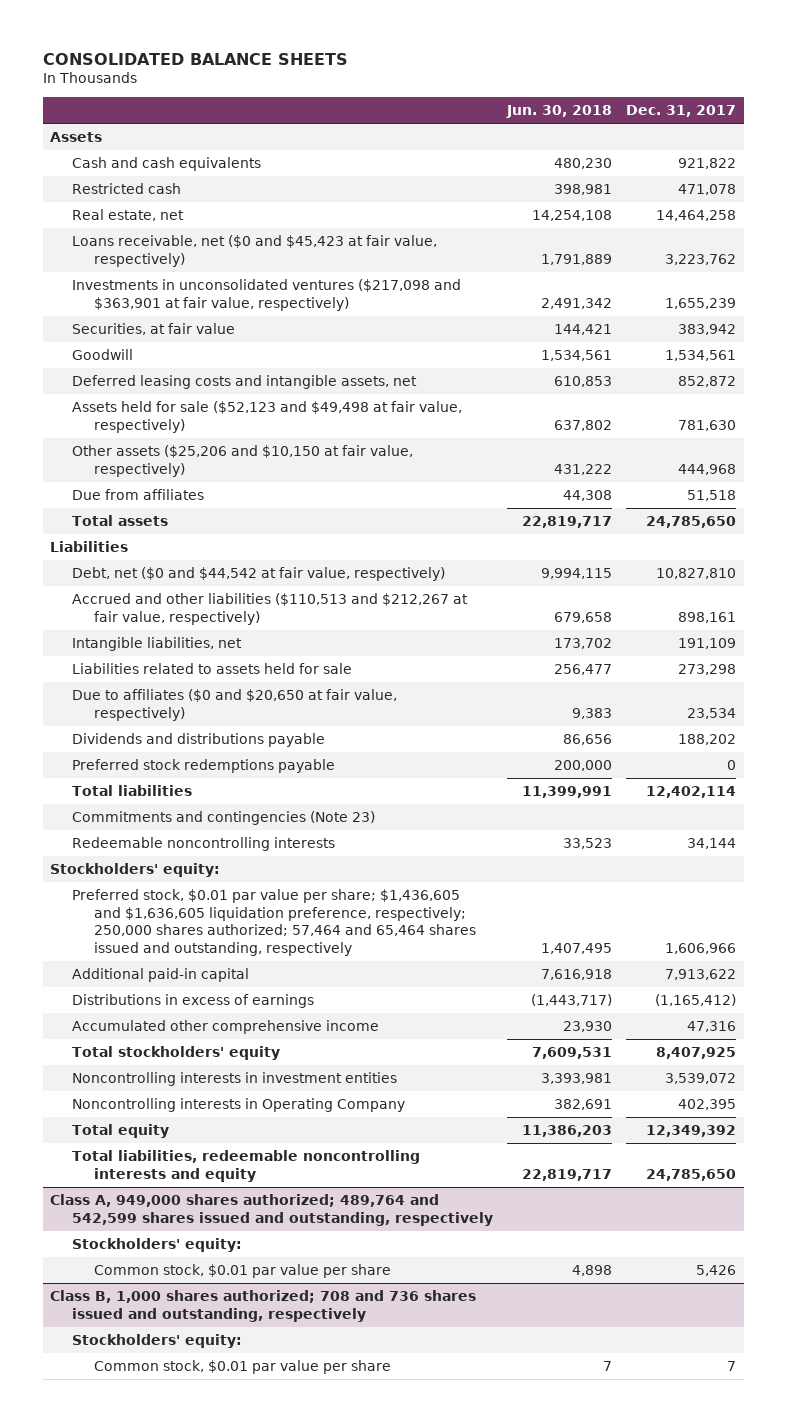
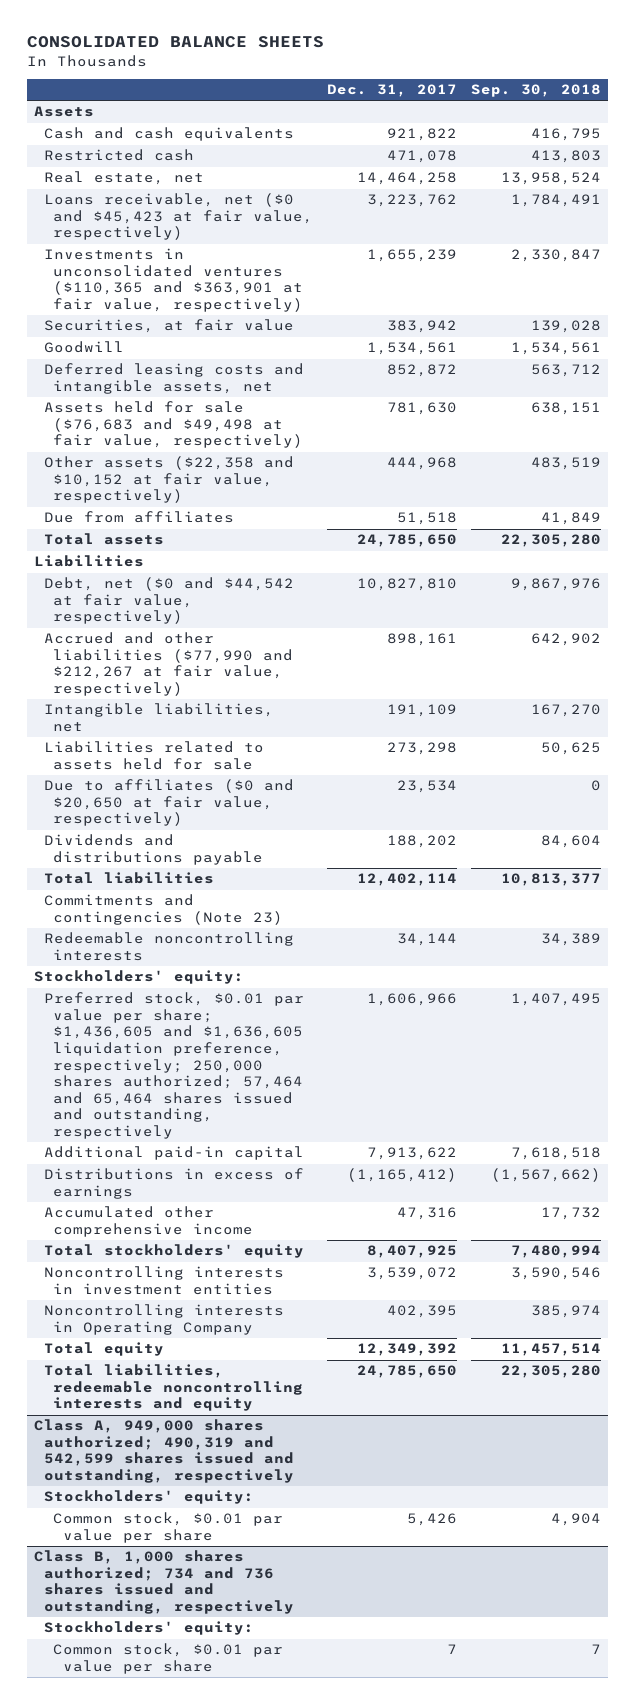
[506,105,613,119] Jun. 30, 2018 -> none
none -> [470,84,601,98] Sep. 30, 2018
[72,279,462,311] Investments in unconsolidated ventures ($217,098 and $363,901 at fair value, respectively) -> [43,248,304,313] Investments in unconsolidated ventures ($110,365 and $363,901 at fair value, respectively)
[72,401,463,433] Assets held for sale ($52,123 and $49,498 at fair value, respectively) -> [43,401,304,449] Assets held for sale ($76,683 and $49,498 at fair value, respectively)
[72,445,414,477] Other assets ($25,206 and $10,150 at fair value, respectively) -> [43,456,294,504] Other assets ($22,358 and $10,152 at fair value, respectively)
[72,593,469,625] Accrued and other liabilities ($110,513 and $212,267 at fair value, respectively) -> [43,632,294,697] Accrued and other liabilities ($77,990 and $212,267 at fair value, respectively)
[72,759,336,774] Preferred stock redemptions payable -> none
[50,1194,494,1226] Class A, 949,000 shares authorized; 489,764 and 542,599 shares issued and outstanding, respectively -> [33,1419,294,1484] Class A, 949,000 shares authorized; 490,319 and 542,599 shares issued and outstanding, respectively
[50,1290,477,1322] Class B, 1,000 shares authorized; 708 and 736 shares issued and outstanding, respectively -> [33,1550,294,1615] Class B, 1,000 shares authorized; 734 and 736 shares issued and outstanding, respectively

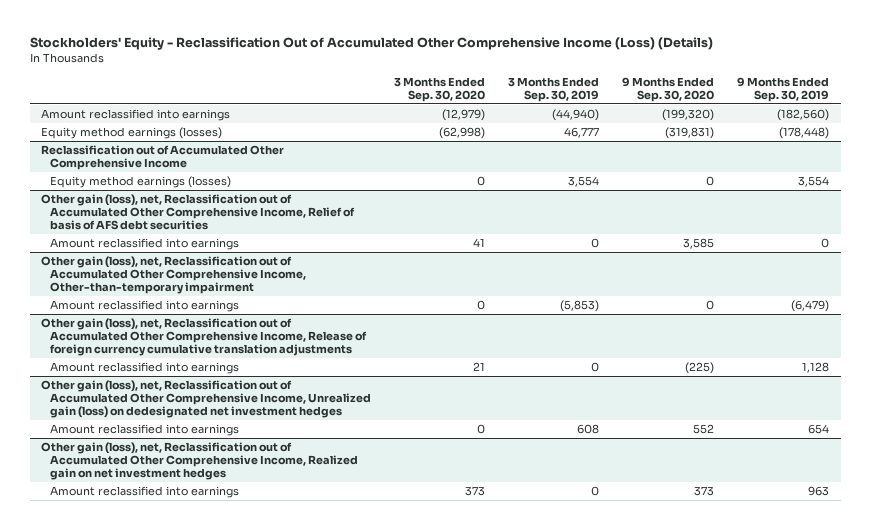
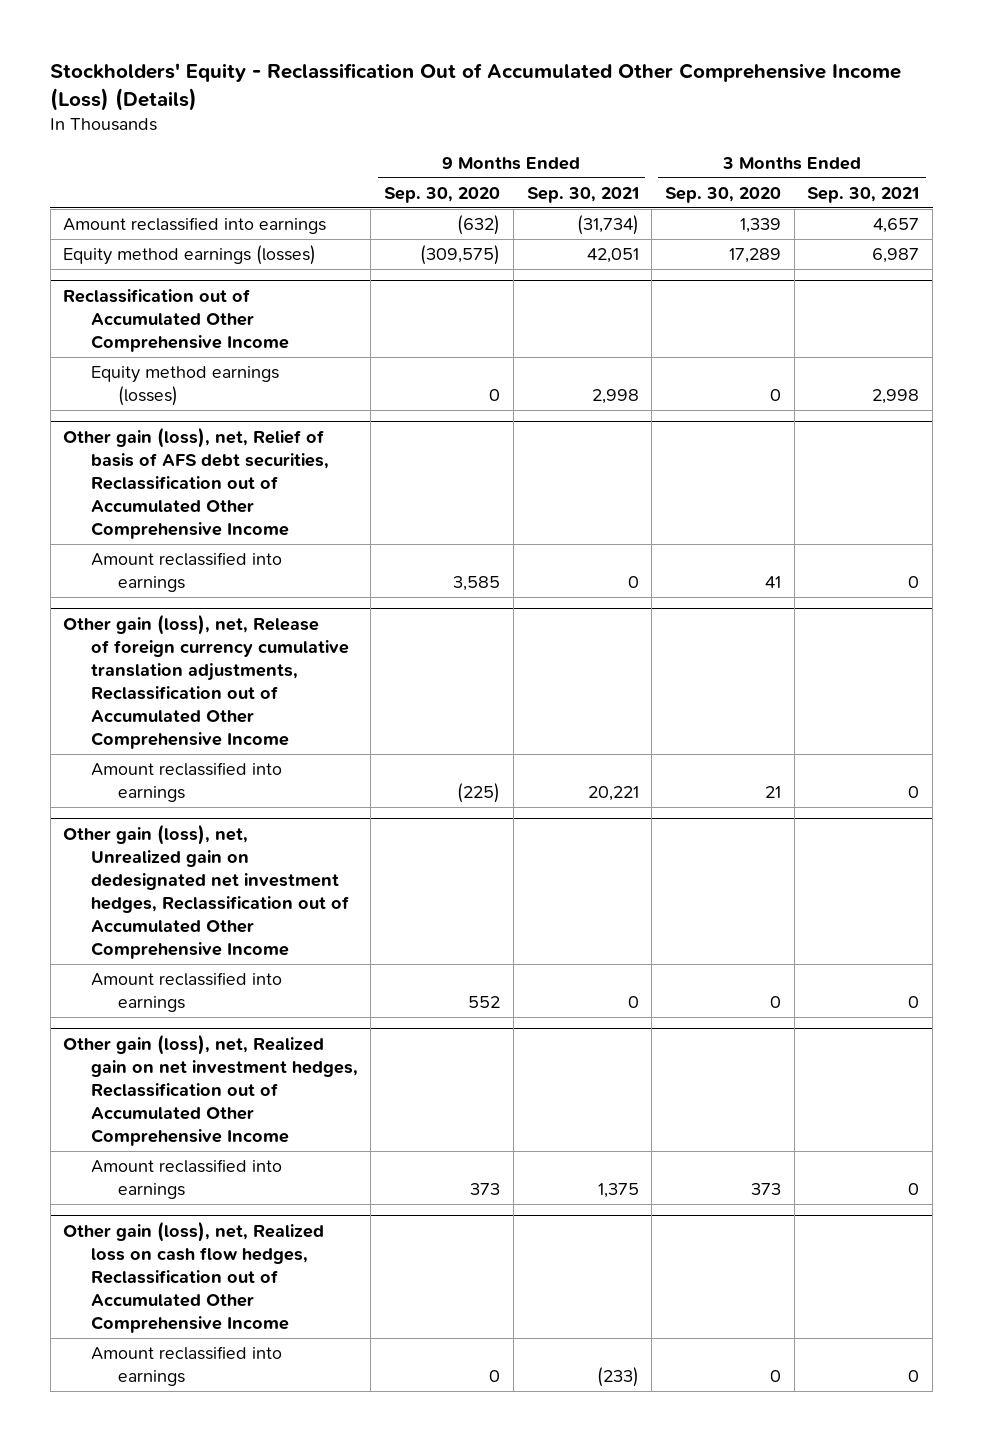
[507,76,599,102] 3 Months Ended Sep. 30, 2019 -> none
[737,76,830,102] 9 Months Ended Sep. 30, 2019 -> none
none -> [526,186,639,203] Sep. 30, 2021
none -> [807,186,920,203] Sep. 30, 2021
[441,109,485,122] (12,979) -> [739,218,781,234] 1,339
[661,109,714,122] (199,320) -> [457,215,501,236] (632)
[438,127,485,140] (62,998) -> [728,248,781,264] 17,289
[664,127,714,140] (319,831) -> [420,245,501,266] (309,575)
[41,194,355,230] Other gain (loss), net, Reclassification out of Accumulated Other Comprehensive Income, Relief of basis of AFS debt securities -> [63,426,329,539] Other gain (loss), net, Relief of basis of AFS debt securities, Reclassification out of Accumulated Other Comprehensive Income
[41,256,306,294] Other gain (loss), net, Reclassification out of Accumulated Other Comprehensive Income, Other-than-temporary impairment -> none
[49,300,239,313] Amount reclassified into earnings -> none
[41,318,367,356] Other gain (loss), net, Reclassification out of Accumulated Other Comprehensive Income, Release of foreign currency cumulative translation adjustments -> [63,613,349,749] Other gain (loss), net, Release of foreign currency cumulative translation adjustments, Reclassification out of Accumulated Other Comprehensive Income
[41,380,371,418] Other gain (loss), net, Reclassification out of Accumulated Other Comprehensive Income, Unrealized gain (loss) on dedesignated net investment hedges -> [63,823,349,959] Other gain (loss), net, Unrealized gain on dedesignated net investment hedges, Reclassification out of Accumulated Other Comprehensive Income
[41,442,358,480] Other gain (loss), net, Reclassification out of Accumulated Other Comprehensive Income, Realized gain on net investment hedges -> [63,1033,358,1146] Other gain (loss), net, Realized gain on net investment hedges, Reclassification out of Accumulated Other Comprehensive Income
none -> [63,1220,325,1333] Other gain (loss), net, Realized loss on cash flow hedges, Reclassification out of Accumulated Other Comprehensive Income
none -> [90,1346,282,1387] Amount reclassified into earnings

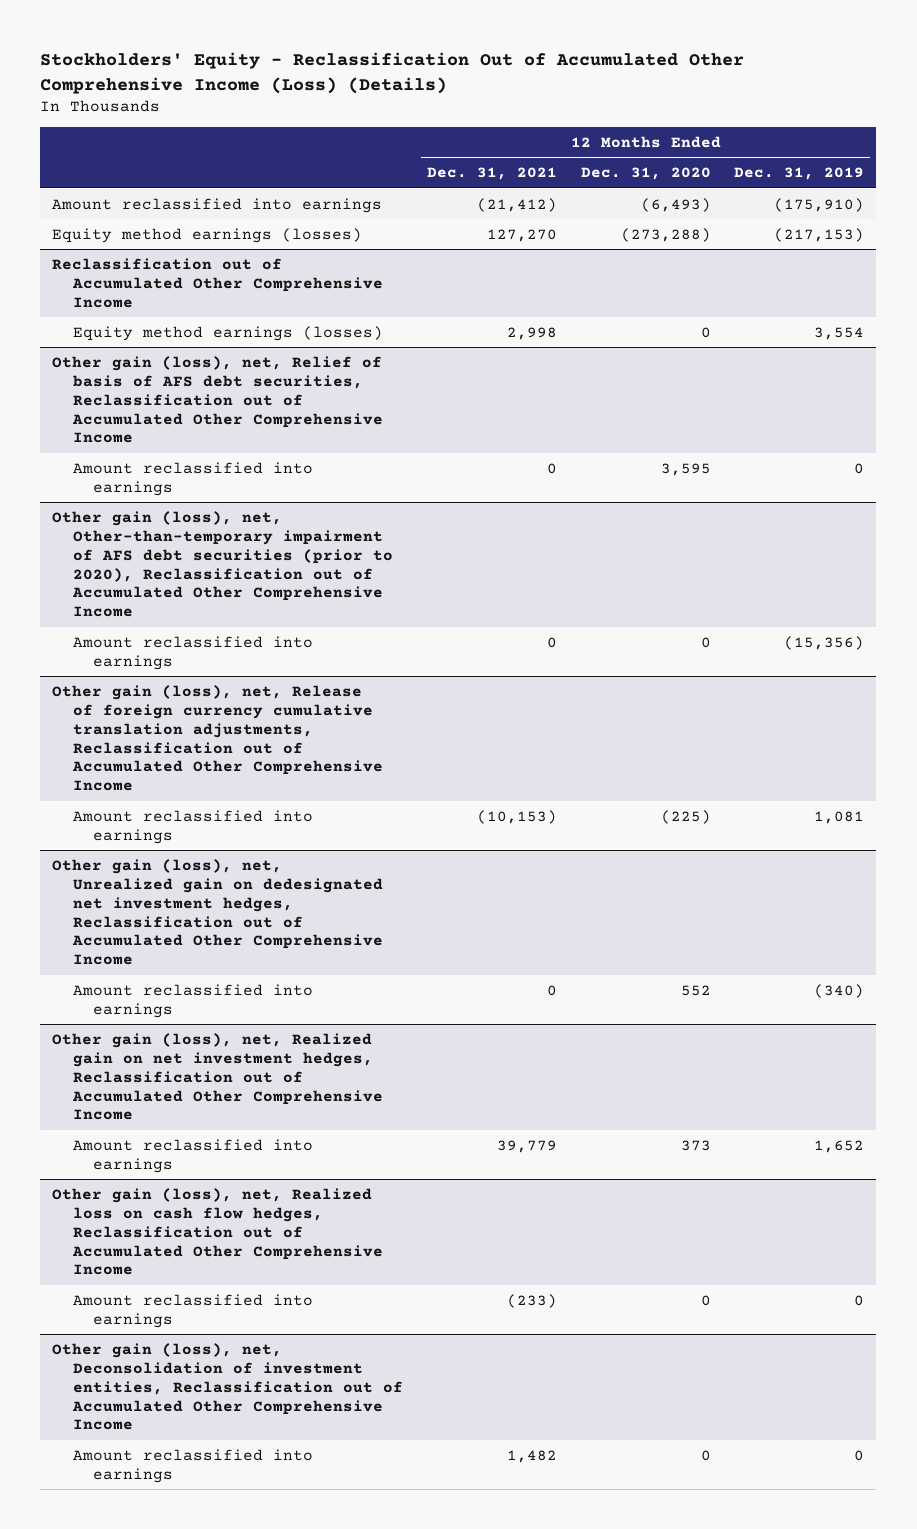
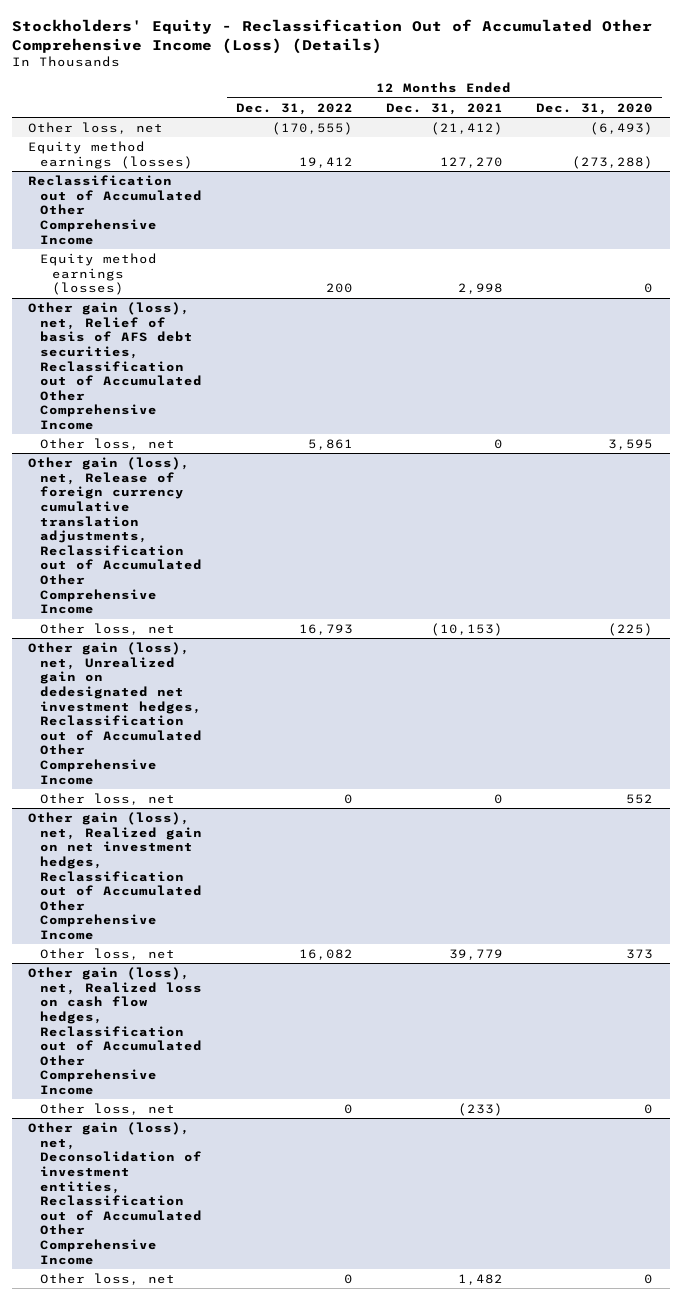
[734,167,865,181] Dec. 31, 2019 -> none
none -> [235,102,353,115] Dec. 31, 2022
[52,197,383,213] Amount reclassified into earnings -> [28,121,164,134] Other loss, net
[52,510,393,618] Other gain (loss), net, Other-than-temporary impairment of AFS debt securities (prior to 2020), Reclassification out of Accumulated Other Comprehensive Income -> none
[72,635,313,670] Amount reclassified into earnings -> none
[72,461,313,496] Amount reclassified into earnings -> [40,437,176,450] Other loss, net
[72,809,313,844] Amount reclassified into earnings -> [40,622,176,635] Other loss, net
[72,983,313,1018] Amount reclassified into earnings -> [40,792,176,805] Other loss, net
[72,1138,313,1173] Amount reclassified into earnings -> [40,947,176,960] Other loss, net
[72,1293,313,1328] Amount reclassified into earnings -> [40,1102,176,1115] Other loss, net
[72,1448,313,1483] Amount reclassified into earnings -> [40,1272,176,1285] Other loss, net

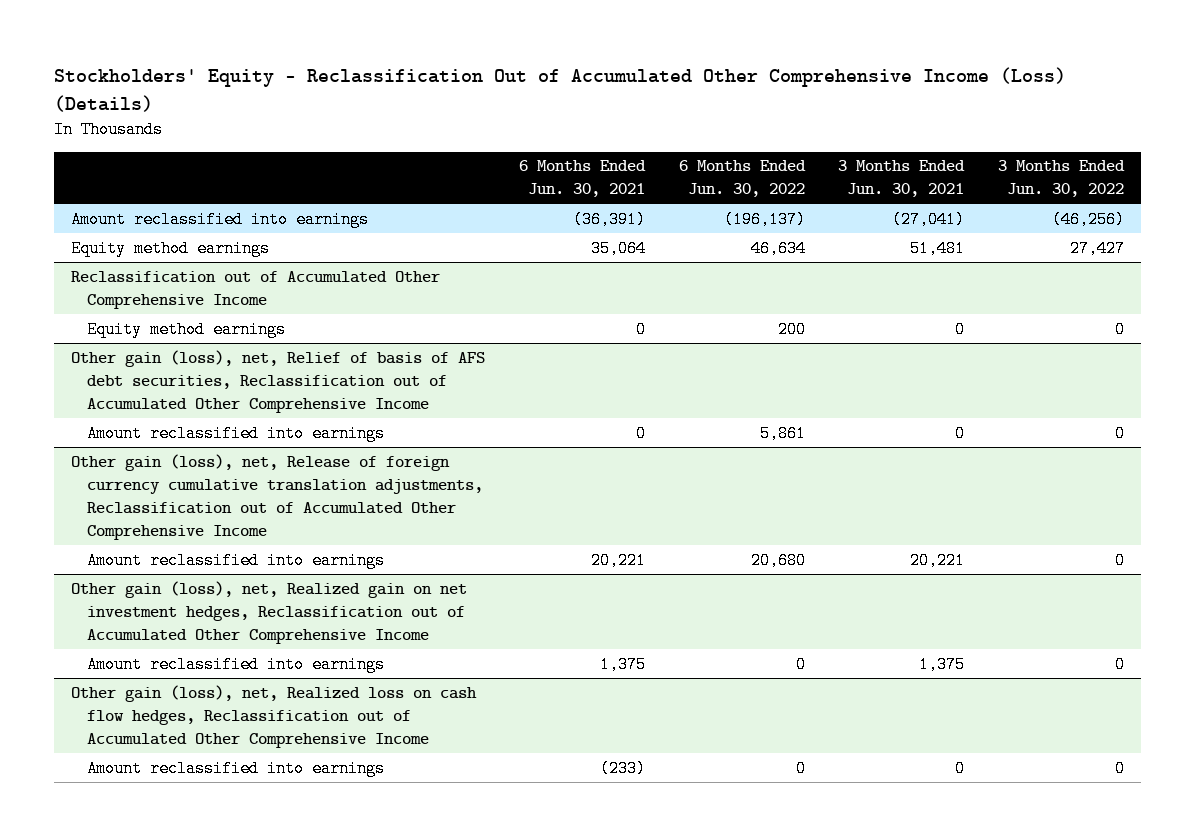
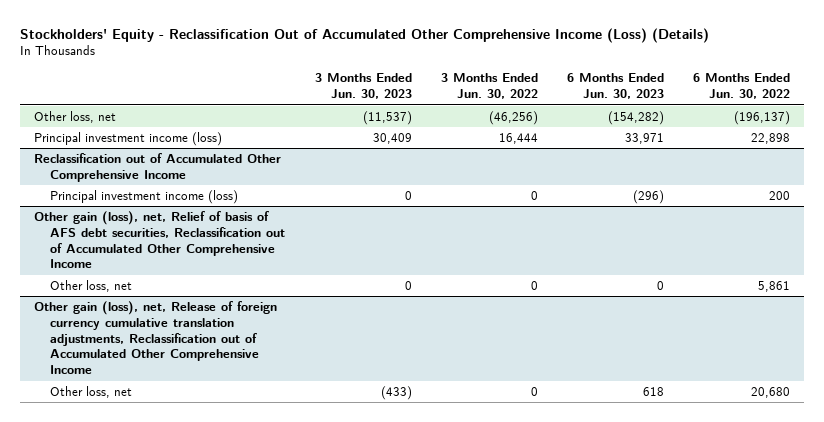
[518,160,646,198] 6 Months Ended Jun. 30, 2021 -> none
[838,160,966,198] 3 Months Ended Jun. 30, 2021 -> none
none -> [314,73,412,100] 3 Months Ended Jun. 30, 2023
none -> [566,73,664,100] 6 Months Ended Jun. 30, 2023
[71,239,271,257] Equity method earnings -> none
[71,210,370,228] Amount reclassified into earnings -> [34,110,117,123] Other loss, net
none -> [34,131,223,146] Principal investment income (loss)
[86,320,286,338] Equity method earnings -> [50,189,239,204] Principal investment income (loss)
[86,424,385,442] Amount reclassified into earnings -> [50,279,133,292] Other loss, net
[71,580,468,644] Other gain (loss), net, Realized gain on net investment hedges, Reclassification out of Accumulated Other Comprehensive Income -> none
[86,655,385,673] Amount reclassified into earnings -> none
[71,684,478,748] Other gain (loss), net, Realized loss on cash flow hedges, Reclassification out of Accumulated Other Comprehensive Income -> none
[86,759,385,777] Amount reclassified into earnings -> none
[86,551,385,569] Amount reclassified into earnings -> [50,385,133,398] Other loss, net

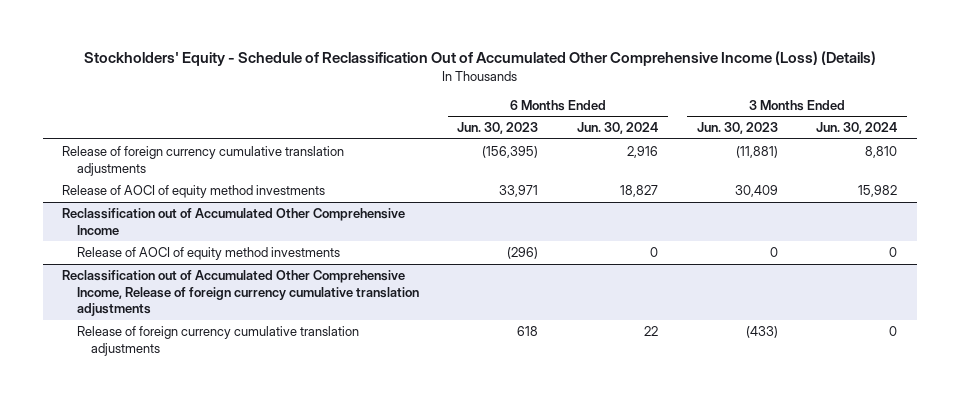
[19,27,709,43] Stockholders' Equity - Reclassification Out of Accumulated Other Comprehensive Income (Loss) (Details) -> [83,51,876,67] Stockholders' Equity - Schedule of Reclassification Out of Accumulated Other Comprehensive Income (Loss) (Details)
[440,73,538,100] 3 Months Ended Jun. 30, 2022 -> none
[692,73,790,100] 6 Months Ended Jun. 30, 2022 -> none
none -> [576,122,658,135] Jun. 30, 2024
none -> [816,122,898,135] Jun. 30, 2024
[34,110,117,123] Other loss, net -> none
none -> [62,146,345,176] Release of foreign currency cumulative translation adjustments
[34,131,223,146] Principal investment income (loss) -> [62,185,326,199] Release of AOCI of equity method investments
[34,210,286,269] Other gain (loss), net, Relief of basis of AFS debt securities, Reclassification out of Accumulated Other Comprehensive Income -> none
[50,279,133,292] Other loss, net -> none
[50,189,239,204] Principal investment income (loss) -> [76,247,340,261] Release of AOCI of equity method investments
[34,300,278,375] Other gain (loss), net, Release of foreign currency cumulative translation adjustments, Reclassification out of Accumulated Other Comprehensive Income -> [62,270,419,317] Reclassification out of Accumulated Other Comprehensive Income, Release of foreign currency cumulative translation adjustments
[50,385,133,398] Other loss, net -> [76,326,359,356] Release of foreign currency cumulative translation adjustments

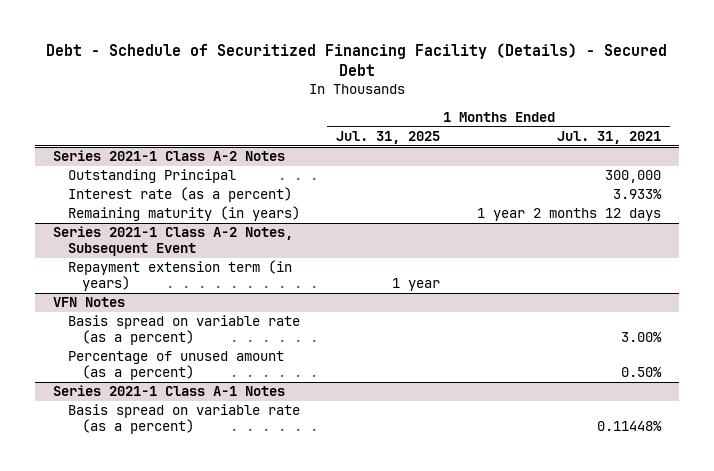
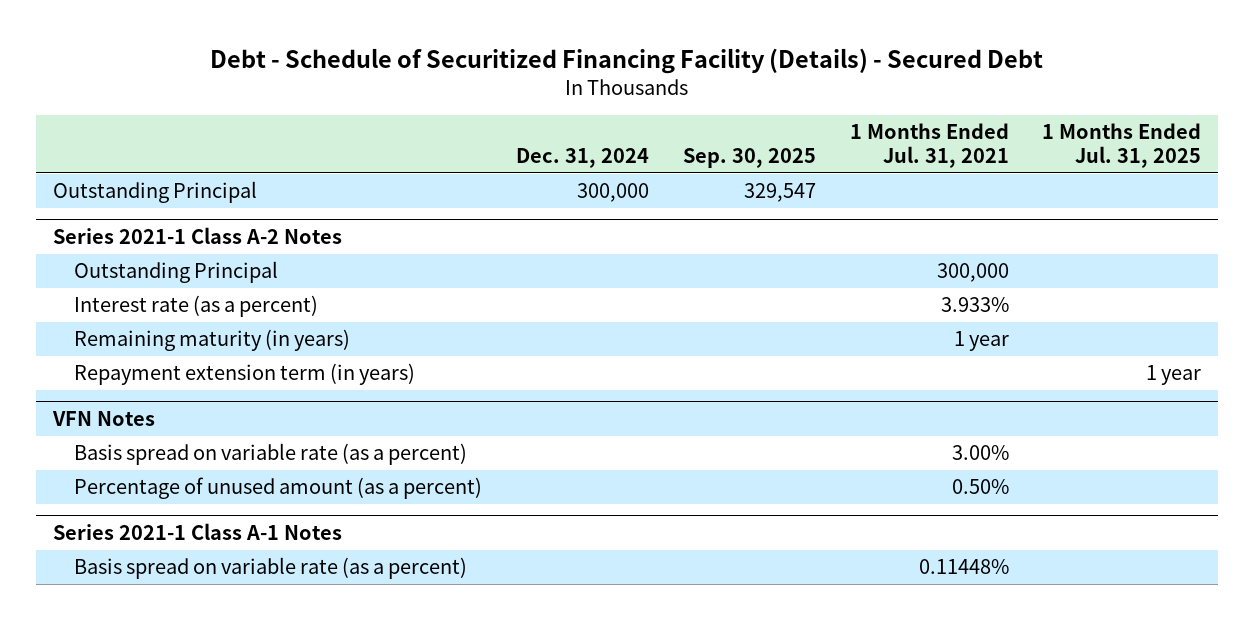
none -> [515,148,649,169] Dec. 31, 2024
none -> [682,148,816,169] Sep. 30, 2025
none -> [53,181,258,204] Outstanding Principal
[53,226,294,256] Series 2021-1 Class A-2 Notes, Subsequent Event -> none
[476,208,661,222] 1 year 2 months 12 days -> [953,331,1009,352] 1 year

